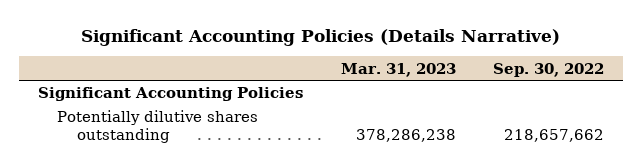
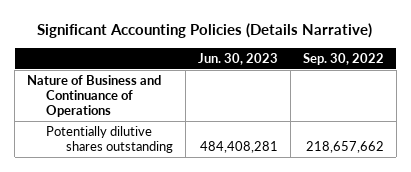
[340,62,456,77] Mar. 31, 2023 -> none
none -> [197,52,278,65] Jun. 30, 2023
[37,87,303,102] Significant Accounting Policies -> [27,75,162,118] Nature of Business and Continuance of Operations

